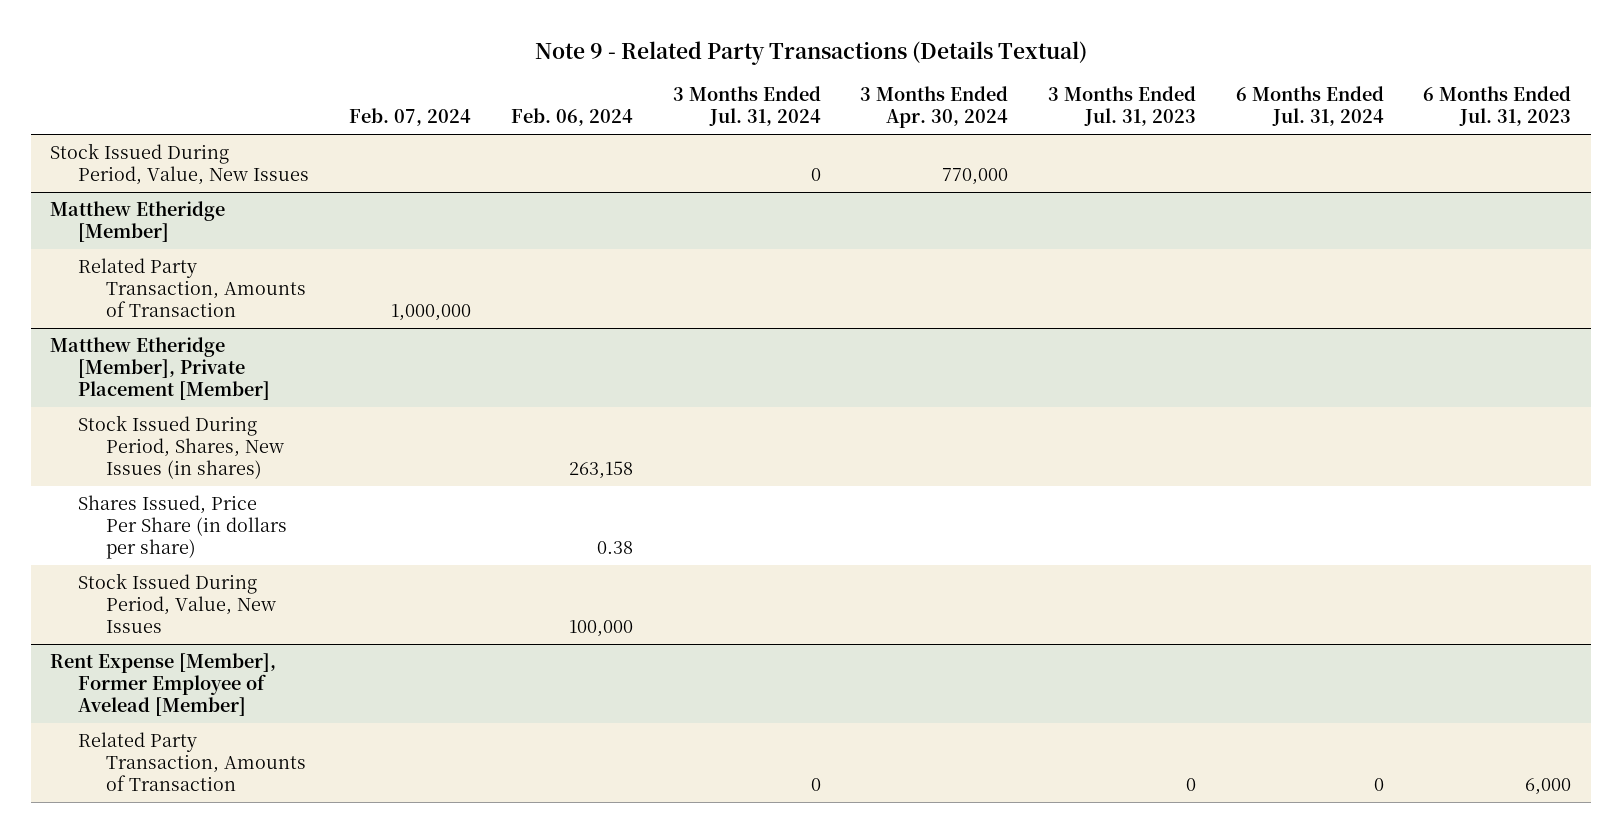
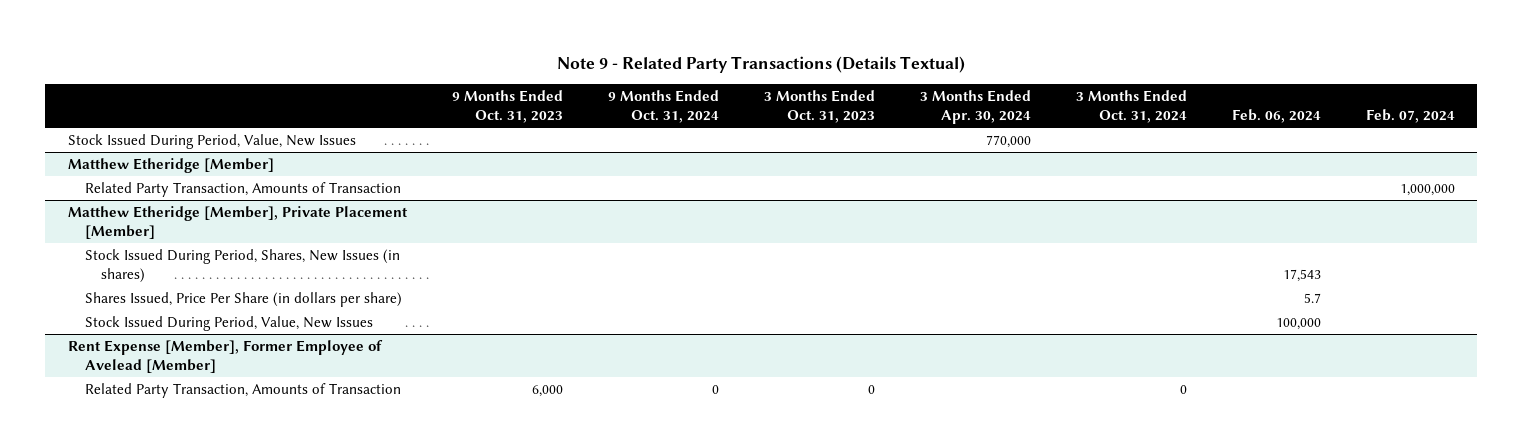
[672,86,821,126] 3 Months Ended Jul. 31, 2024 -> none
[1048,86,1197,126] 3 Months Ended Jul. 31, 2023 -> none
[1235,86,1384,126] 6 Months Ended Jul. 31, 2024 -> none
[1423,86,1572,126] 6 Months Ended Jul. 31, 2023 -> none
none -> [451,89,563,124] 9 Months Ended Oct. 31, 2023
none -> [607,89,719,124] 9 Months Ended Oct. 31, 2024
none -> [763,89,875,124] 3 Months Ended Oct. 31, 2023
none -> [1075,89,1187,124] 3 Months Ended Oct. 31, 2024
[568,460,633,479] 263,158 -> [1282,269,1321,283] 17,543
[596,540,633,554] 0.38 -> [1303,292,1321,303] 5.7

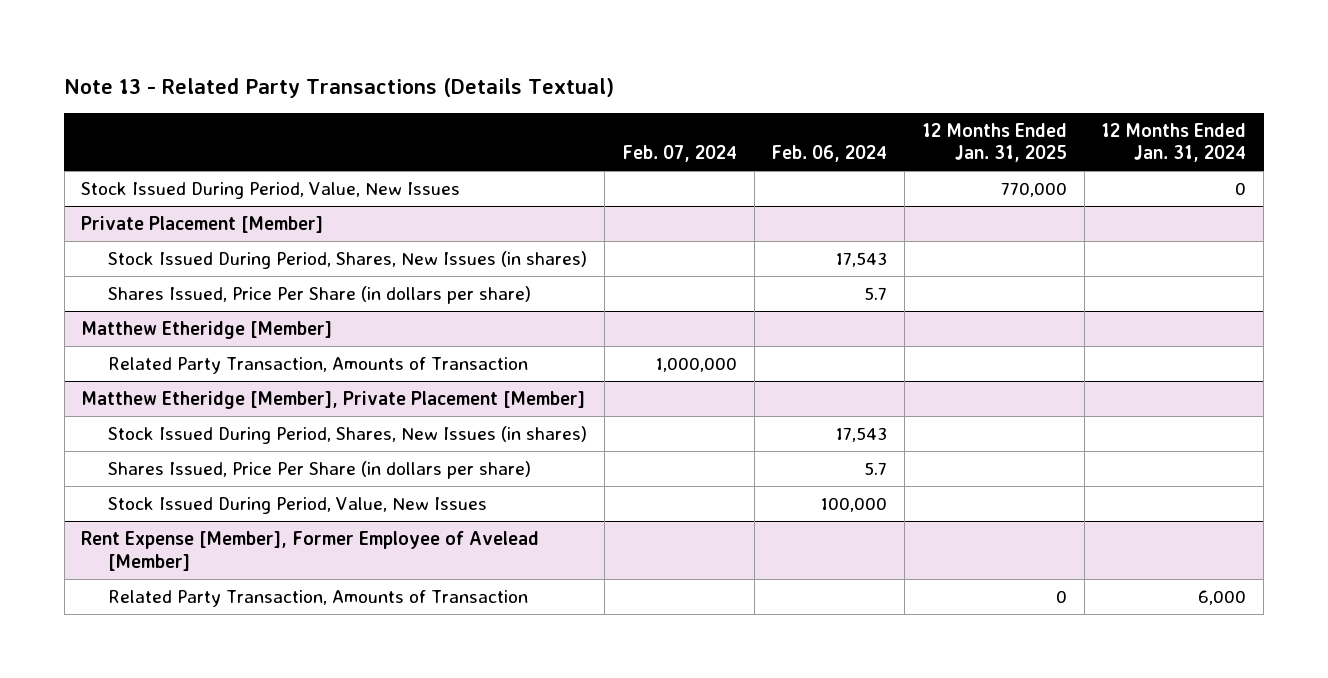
[557,55,966,73] Note 9 - Related Party Transactions (Details Textual) -> [64,77,615,98] Note 13 - Related Party Transactions (Details Textual)
[451,89,563,124] 9 Months Ended Oct. 31, 2023 -> none
[607,89,719,124] 9 Months Ended Oct. 31, 2024 -> none
[763,89,875,124] 3 Months Ended Oct. 31, 2023 -> none
[919,89,1031,125] 3 Months Ended Apr. 30, 2024 -> none
[1075,89,1187,124] 3 Months Ended Oct. 31, 2024 -> none
none -> [921,122,1067,163] 12 Months Ended Jan. 31, 2025
none -> [1101,122,1247,163] 12 Months Ended Jan. 31, 2024
none -> [81,216,324,234] Private Placement [Member]
none -> [108,251,588,270] Stock Issued During Period, Shares, New Issues (in shares)
none -> [108,286,532,305] Shares Issued, Price Per Share (in dollars per share)

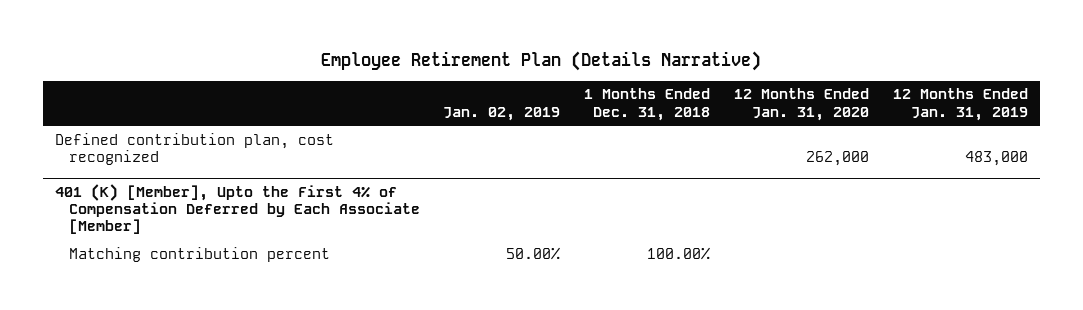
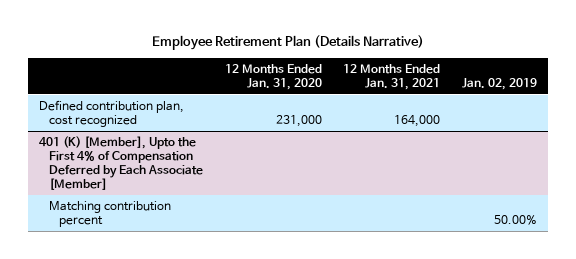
[584,88,711,121] 1 Months Ended Dec. 31, 2018 -> none
[892,88,1028,121] 12 Months Ended Jan. 31, 2019 -> none
none -> [343,63,441,90] 12 Months Ended Jan. 31, 2021
[805,150,869,166] 262,000 -> [275,115,322,128] 231,000

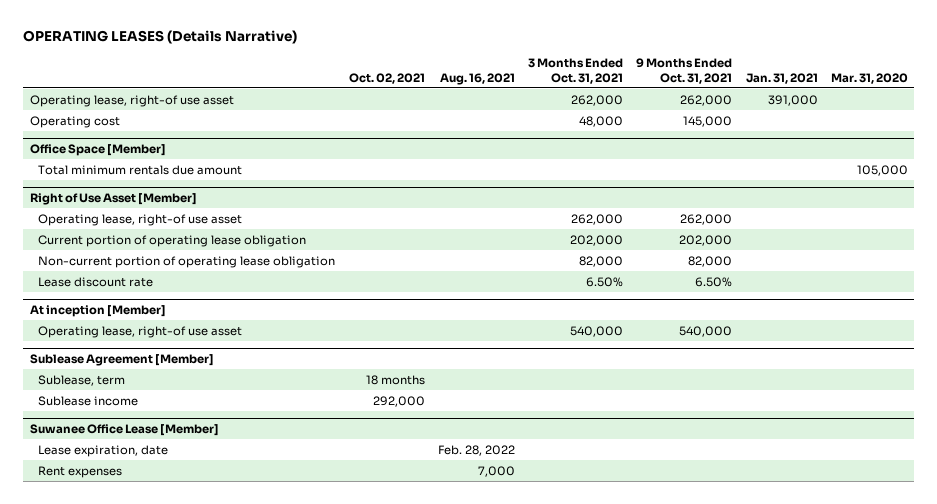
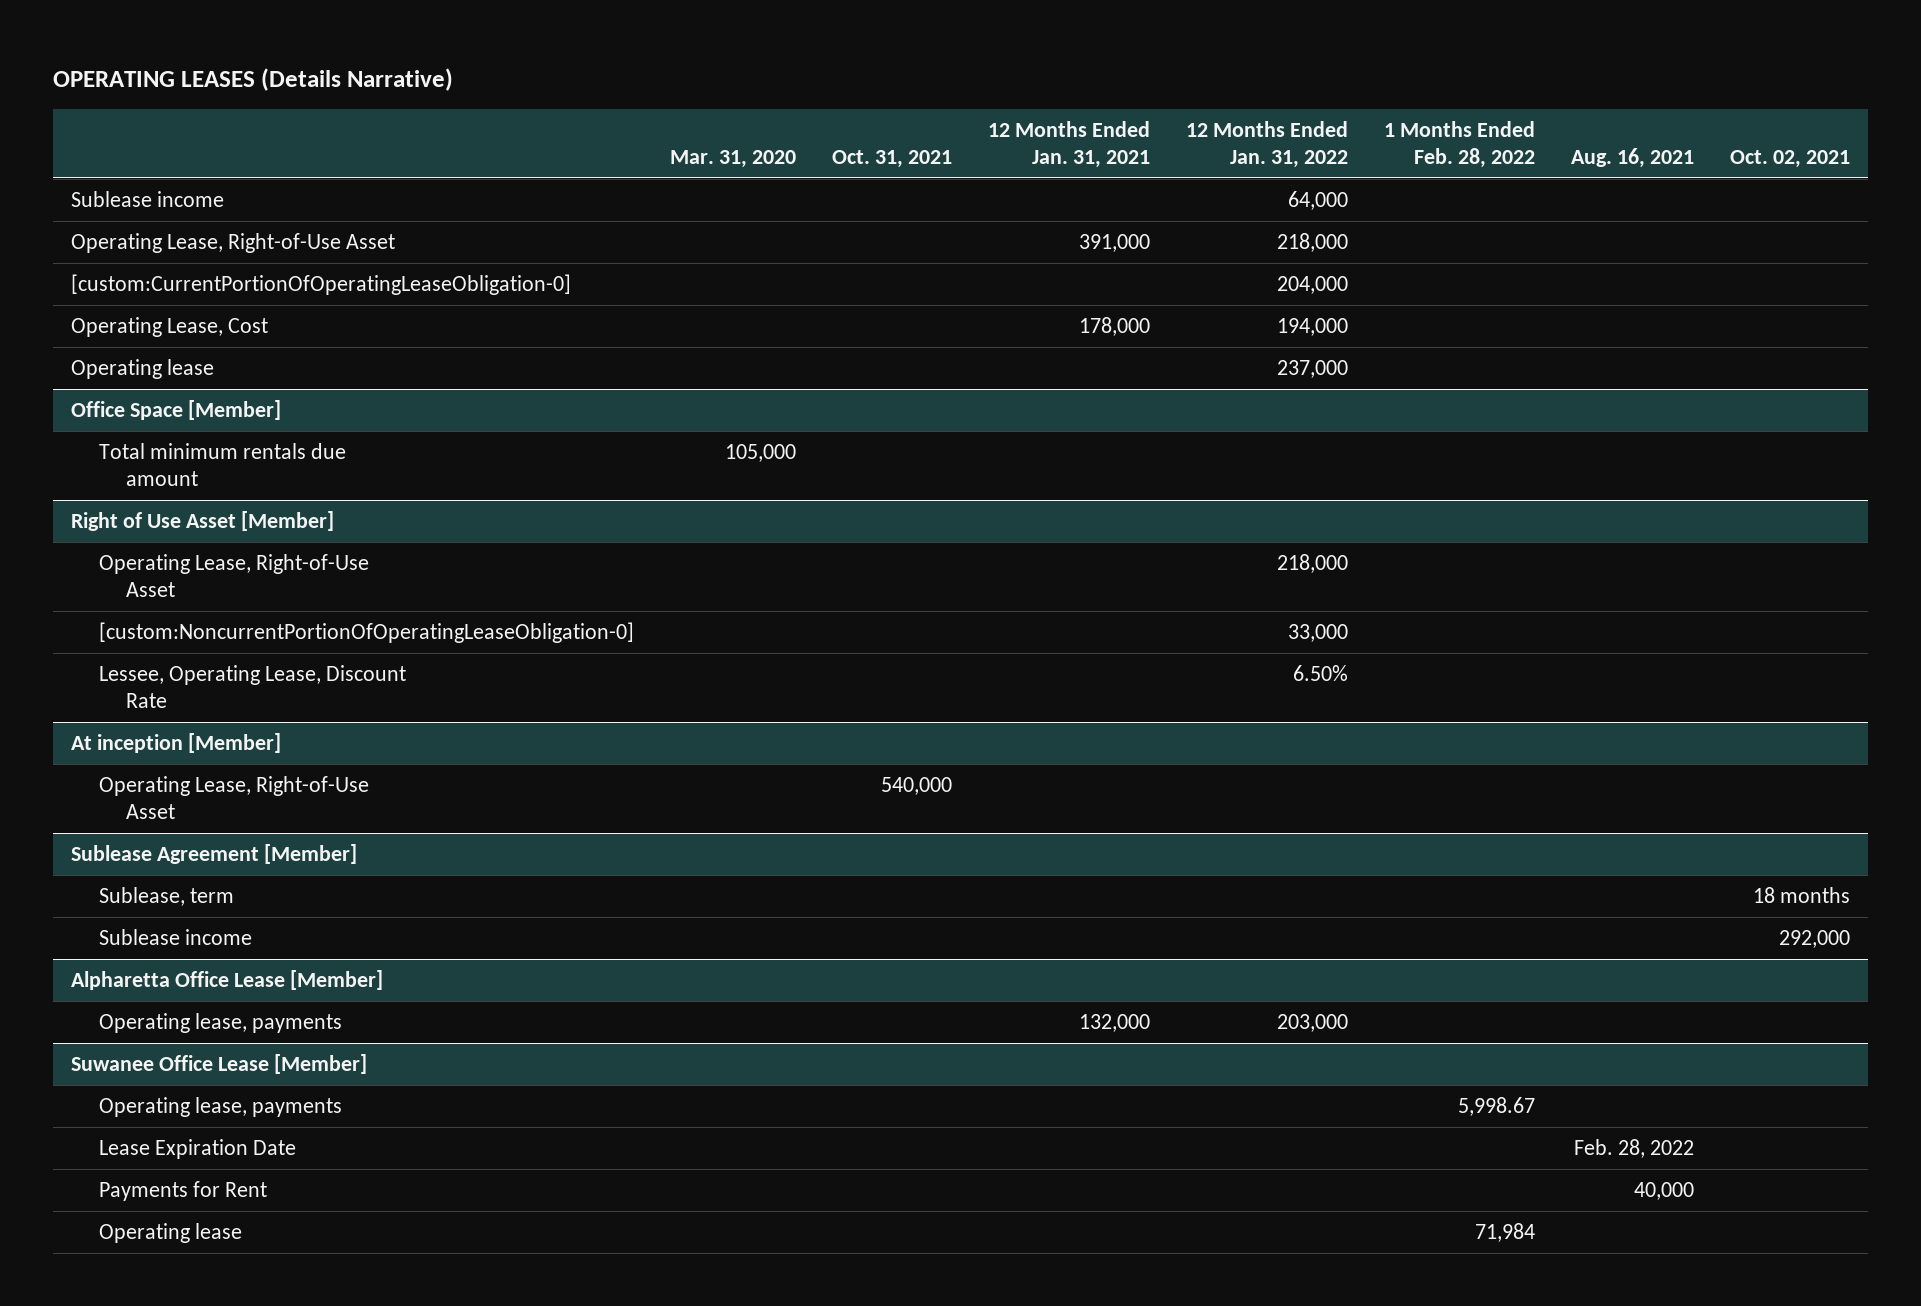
[528,58,624,84] 3 Months Ended Oct. 31, 2021 -> none
[636,58,733,84] 9 Months Ended Oct. 31, 2021 -> none
[745,72,818,84] Jan. 31, 2021 -> none
none -> [831,150,952,169] Oct. 31, 2021
none -> [987,121,1150,169] 12 Months Ended Jan. 31, 2021
none -> [1185,121,1348,169] 12 Months Ended Jan. 31, 2022
none -> [1383,121,1535,169] 1 Months Ended Feb. 28, 2022
none -> [71,190,225,207] Sublease income
[29,94,234,107] Operating lease, right-of use asset -> [71,232,396,253] Operating Lease, Right-of-Use Asset
none -> [71,273,572,295] [custom:CurrentPortionOfOperatingLeaseObligation-0]
[29,115,120,128] Operating cost -> [71,316,269,337] Operating Lease, Cost
none -> [71,358,215,379] Operating lease
[38,234,307,247] Current portion of operating lease obligation -> none
[38,255,336,268] Non-current portion of operating lease obligation -> none
[38,213,243,226] Operating lease, right-of use asset -> [98,553,369,597] Operating Lease, Right-of-Use Asset
none -> [98,621,634,643] [custom:NoncurrentPortionOfOperatingLeaseObligation-0]
[38,276,154,287] Lease discount rate -> [98,664,406,708] Lessee, Operating Lease, Discount Rate
[38,325,243,338] Operating lease, right-of use asset -> [98,775,369,819] Operating Lease, Right-of-Use Asset
none -> [71,969,384,990] Alpharetta Office Lease [Member]
none -> [98,1012,342,1033] Operating lease, payments
none -> [98,1096,342,1117] Operating lease, payments
[38,444,169,457] Lease expiration, date -> [98,1138,296,1159] Lease Expiration Date
[38,465,123,478] Rent expenses -> [98,1180,267,1201] Payments for Rent
[477,465,515,477] 7,000 -> [1634,1181,1695,1200] 40,000
none -> [98,1222,242,1243] Operating lease

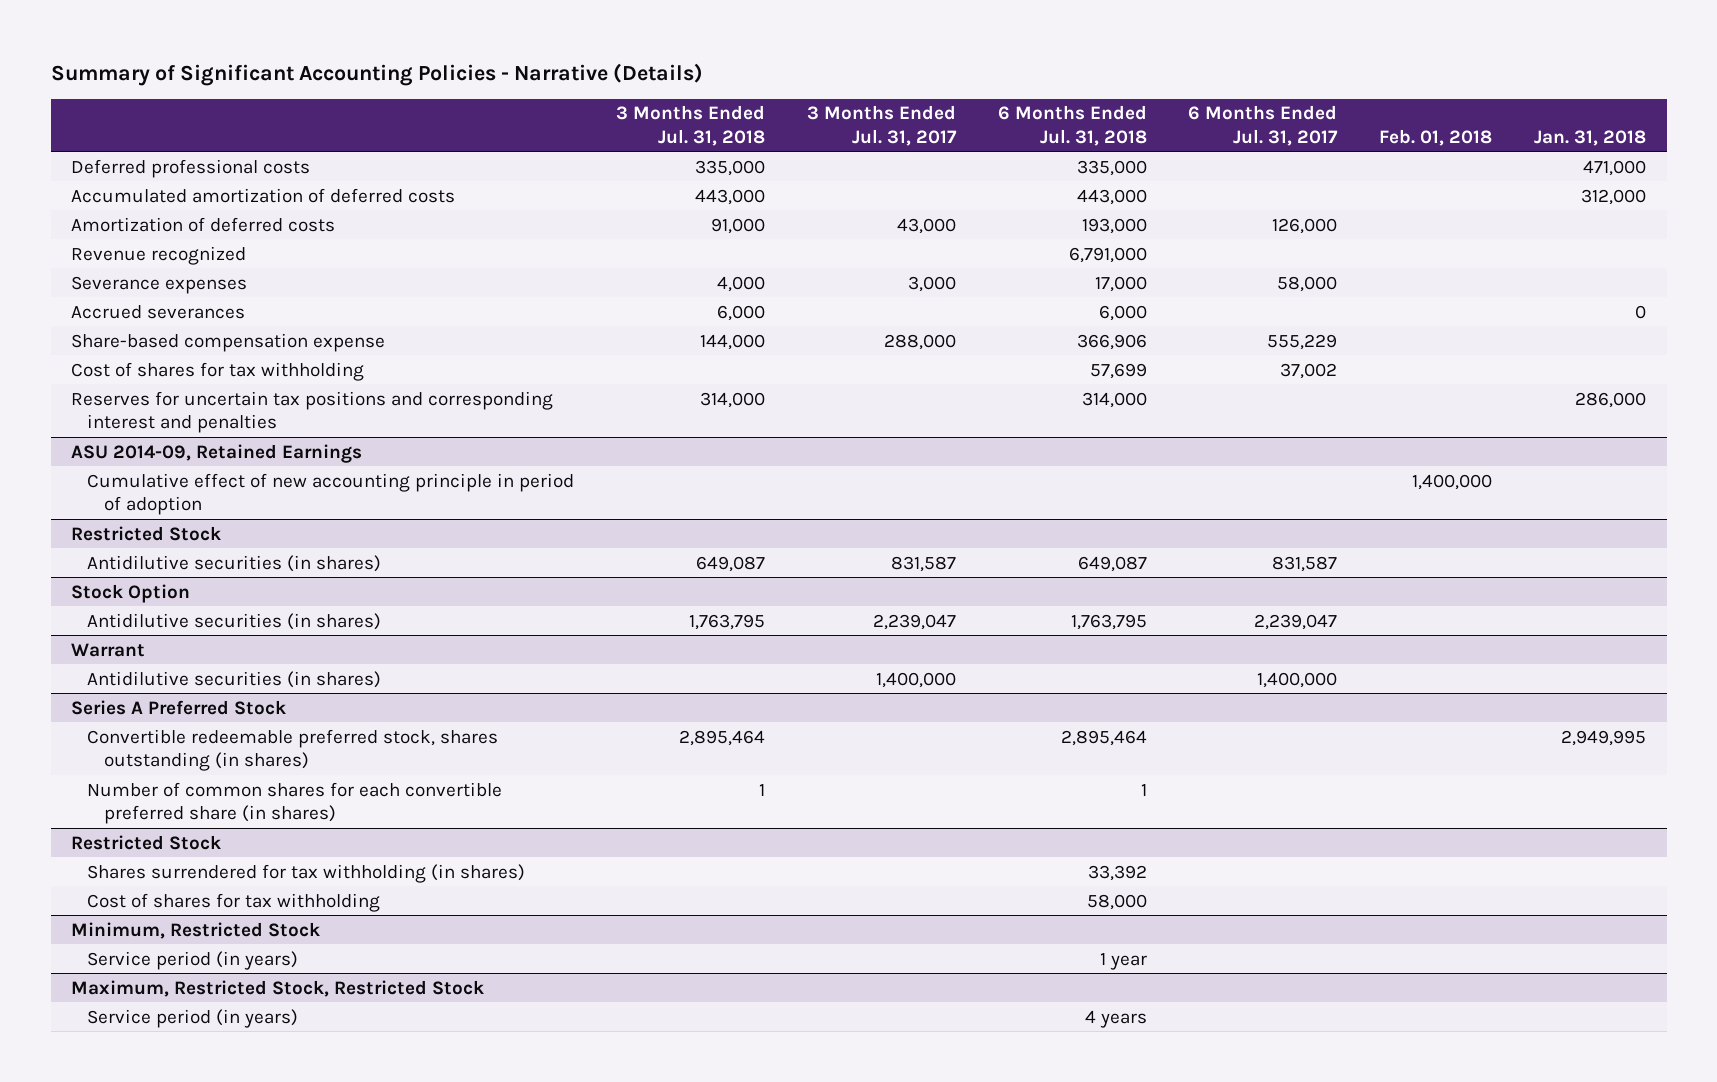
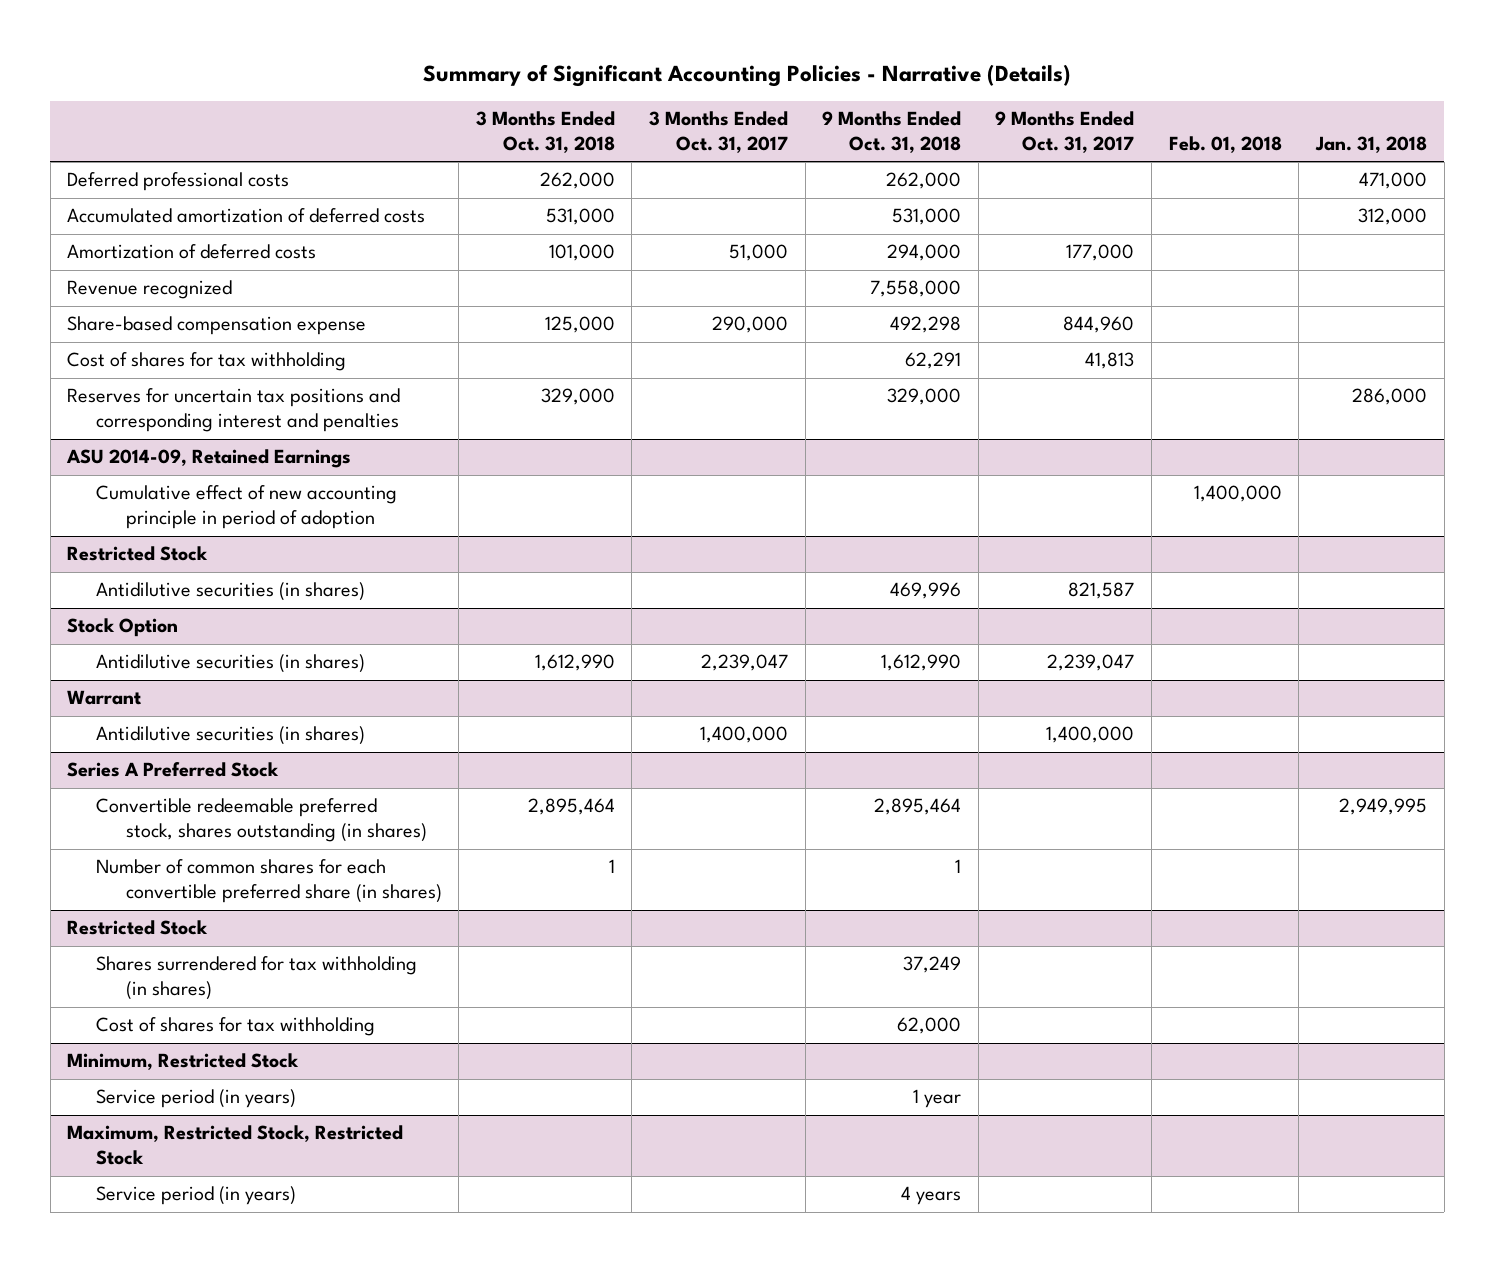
[616,105,766,146] 3 Months Ended Jul. 31, 2018 -> none
[806,105,957,146] 3 Months Ended Jul. 31, 2017 -> none
[997,105,1147,146] 6 Months Ended Jul. 31, 2018 -> none
[1188,105,1339,146] 6 Months Ended Jul. 31, 2017 -> none
none -> [475,111,615,154] 3 Months Ended Oct. 31, 2018
none -> [649,111,789,154] 3 Months Ended Oct. 31, 2017
none -> [822,111,962,154] 9 Months Ended Oct. 31, 2018
none -> [995,111,1135,154] 9 Months Ended Oct. 31, 2017
[71,275,248,294] Severance expenses -> none
[71,304,246,319] Accrued severances -> none

